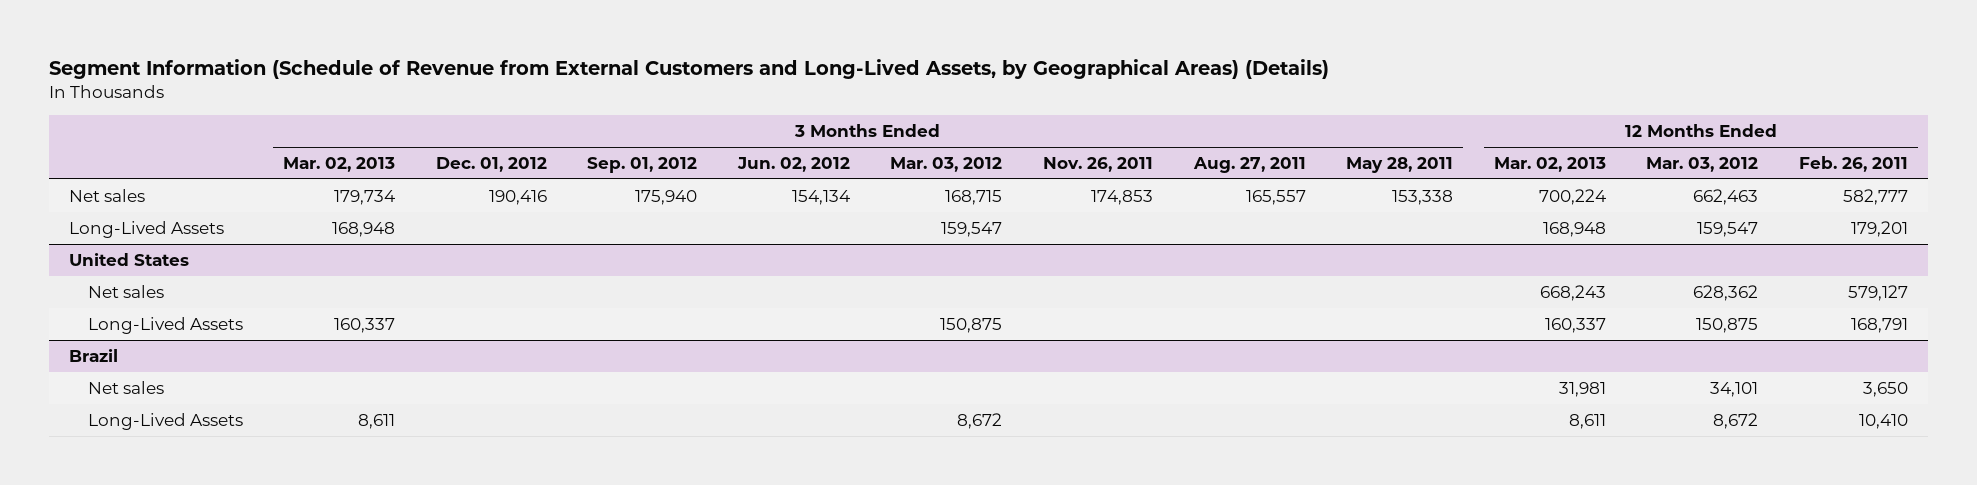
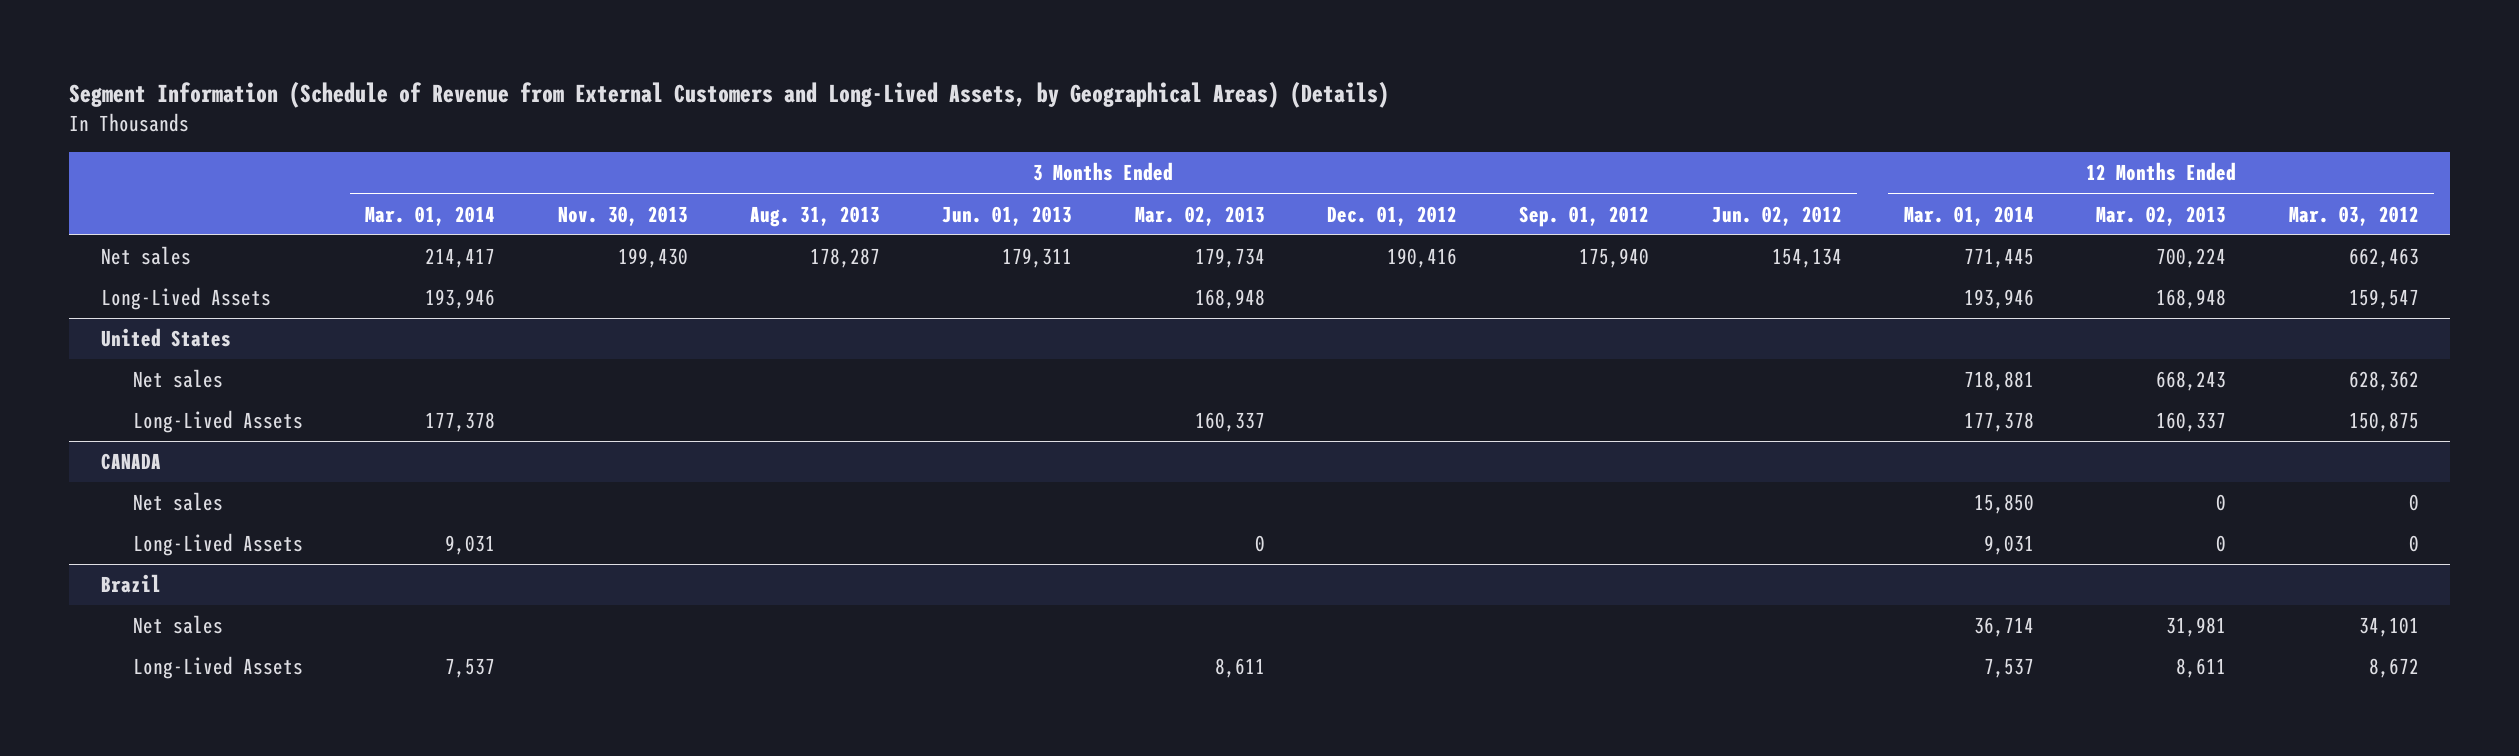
[890,156,1003,172] Mar. 03, 2012 -> none
[1042,156,1153,172] Nov. 26, 2011 -> none
[1192,156,1306,173] Aug. 27, 2011 -> none
[1346,156,1454,173] May 28, 2011 -> none
[1798,155,1908,172] Feb. 26, 2011 -> none
none -> [365,205,496,226] Mar. 01, 2014
none -> [557,205,688,226] Nov. 30, 2013
none -> [749,205,880,227] Aug. 31, 2013
none -> [942,205,1073,226] Jun. 01, 2013
none -> [1904,205,2035,226] Mar. 01, 2014
none -> [100,453,161,471] CANADA
none -> [132,492,223,512] Net sales
none -> [132,533,303,557] Long-Lived Assets

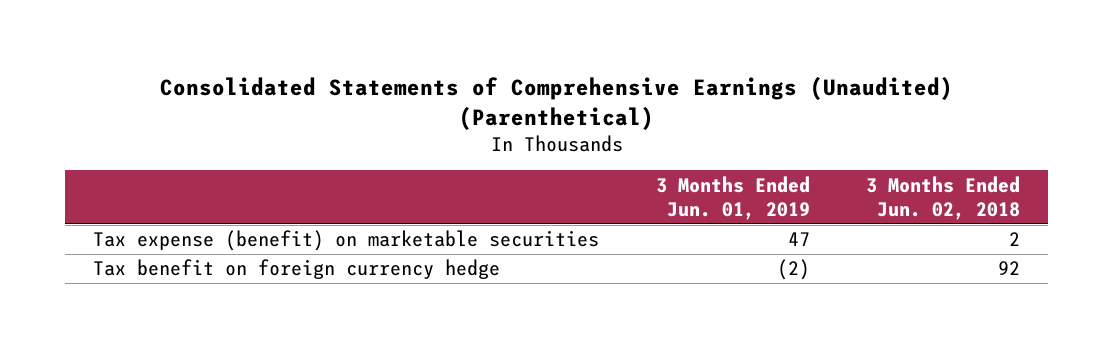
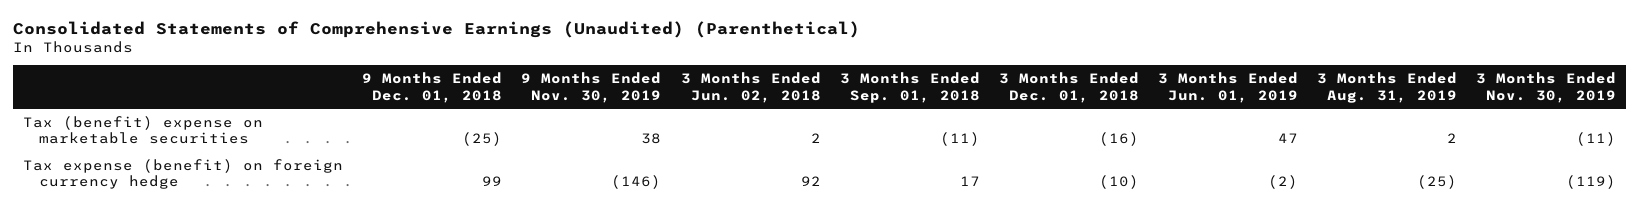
none -> [362,72,503,103] 9 Months Ended Dec. 01, 2018
none -> [521,72,662,103] 9 Months Ended Nov. 30, 2019
none -> [839,72,980,103] 3 Months Ended Sep. 01, 2018
none -> [998,72,1139,103] 3 Months Ended Dec. 01, 2018
none -> [1317,72,1458,103] 3 Months Ended Aug. 31, 2019
none -> [1476,72,1617,103] 3 Months Ended Nov. 30, 2019
[93,230,600,252] Tax expense (benefit) on marketable securities -> [23,115,264,145] Tax (benefit) expense on marketable securities
[93,259,501,280] Tax benefit on foreign currency hedge -> [23,158,344,190] Tax expense (benefit) on foreign currency hedge

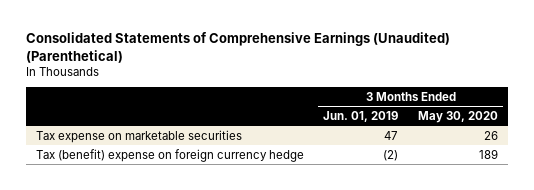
[362,72,503,103] 9 Months Ended Dec. 01, 2018 -> none
[521,72,662,103] 9 Months Ended Nov. 30, 2019 -> none
[680,72,821,103] 3 Months Ended Jun. 02, 2018 -> none
[839,72,980,103] 3 Months Ended Sep. 01, 2018 -> none
[998,72,1139,103] 3 Months Ended Dec. 01, 2018 -> none
[1317,72,1458,103] 3 Months Ended Aug. 31, 2019 -> none
[1476,72,1617,103] 3 Months Ended Nov. 30, 2019 -> none
none -> [418,111,499,124] May 30, 2020
[23,115,264,145] Tax (benefit) expense on marketable securities -> [35,129,242,143] Tax expense on marketable securities
[23,158,344,190] Tax expense (benefit) on foreign currency hedge -> [35,148,304,162] Tax (benefit) expense on foreign currency hedge

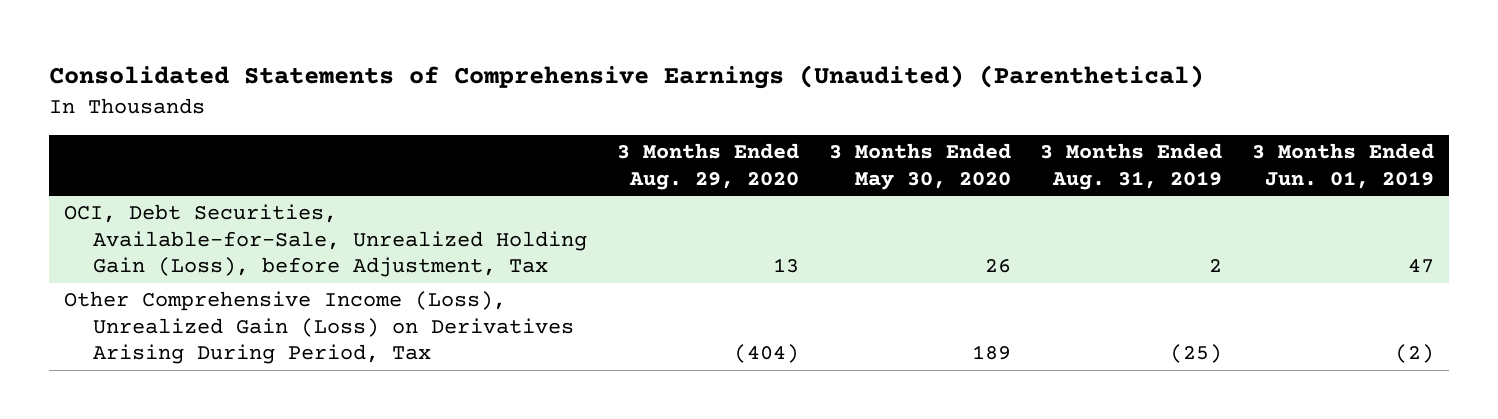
none -> [616,143,799,190] 3 Months Ended Aug. 29, 2020
none -> [1040,143,1223,190] 3 Months Ended Aug. 31, 2019
[35,129,242,143] Tax expense on marketable securities -> [63,204,588,278] OCI, Debt Securities, Available-for-Sale, Unrealized Holding Gain (Loss), before Adjustment, Tax
[35,148,304,162] Tax (benefit) expense on foreign currency hedge -> [63,291,575,365] Other Comprehensive Income (Loss), Unrealized Gain (Loss) on Derivatives Arising During Period, Tax

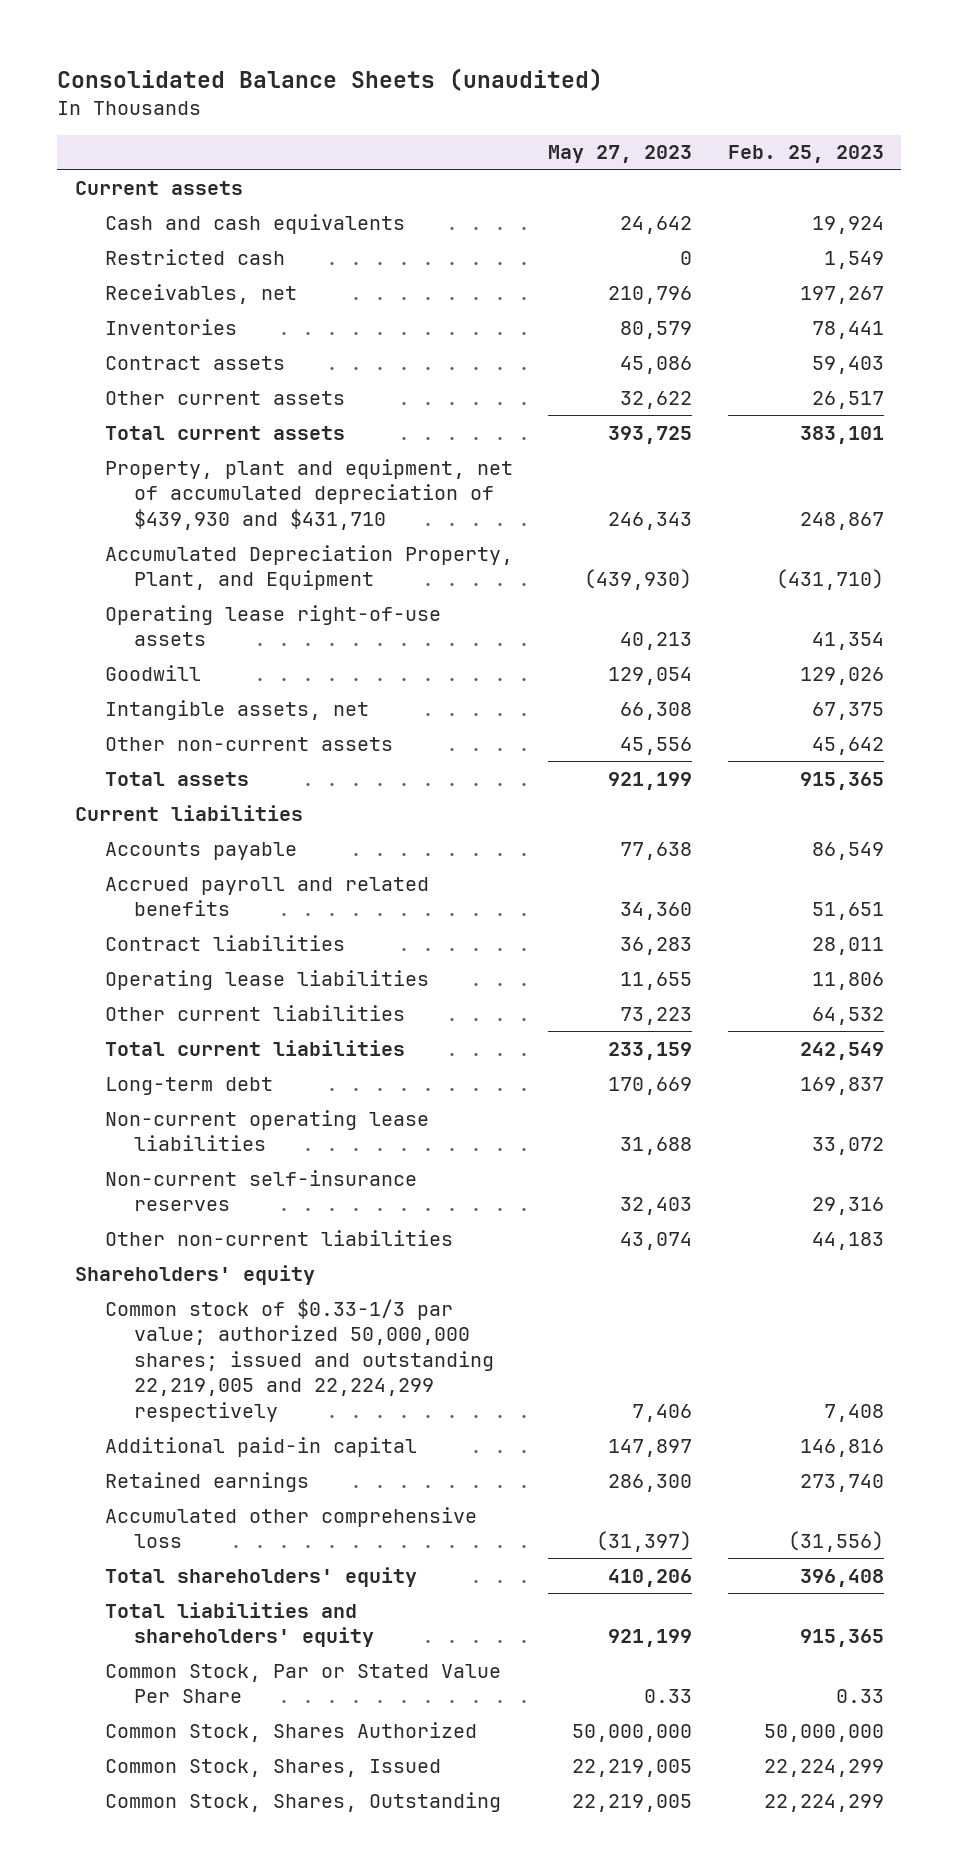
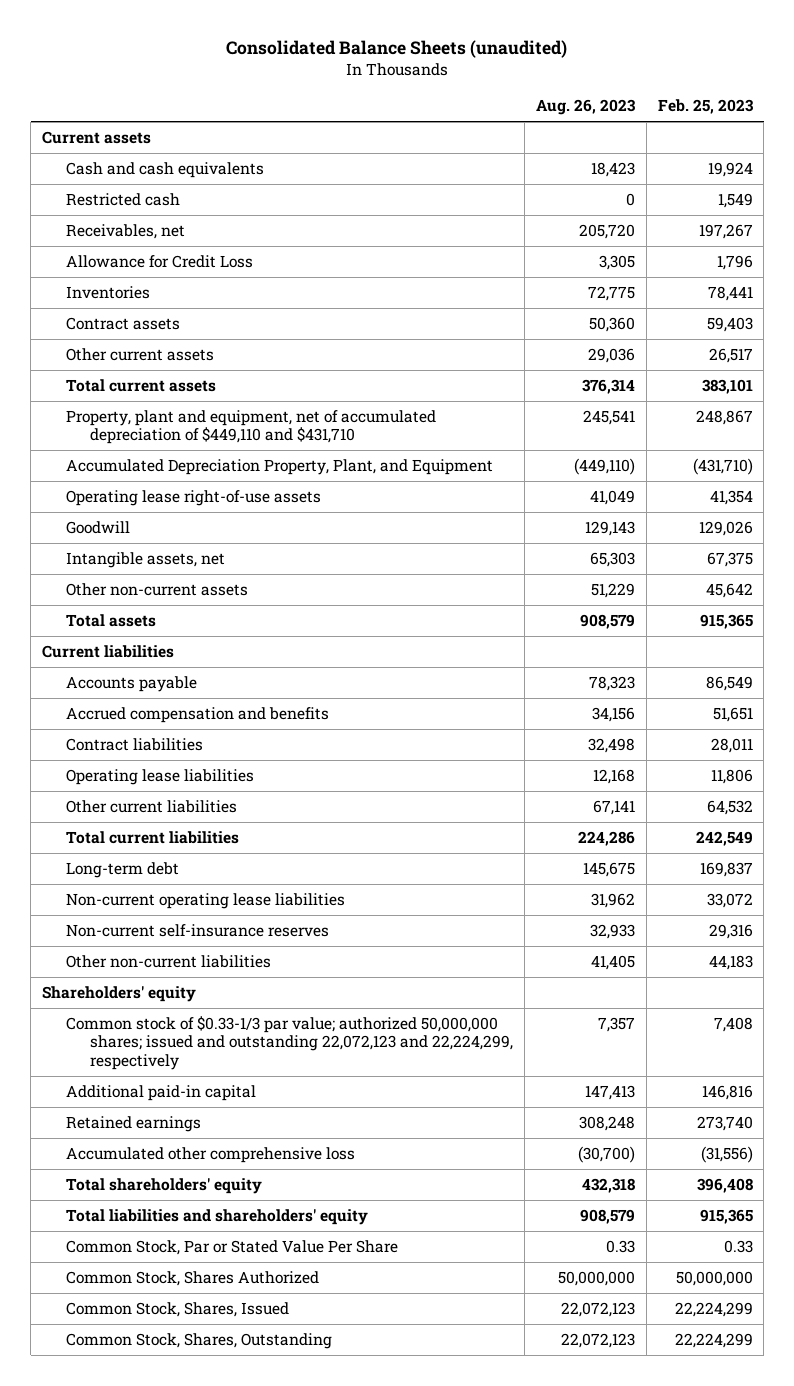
[548,145,693,164] May 27, 2023 -> none
none -> [535,99,636,116] Aug. 26, 2023
none -> [66,254,254,268] Allowance for Credit Loss
[104,458,513,530] Property, plant and equipment, net of accumulated depreciation of $439,930 and $431,710 -> [66,409,437,445] Property, plant and equipment, net of accumulated depreciation of $449,110 and $431,710
[104,876,429,917] Accrued payroll and related benefits -> [66,706,330,723] Accrued compensation and benefits
[104,1298,495,1423] Common stock of $0.33-1/3 par value; authorized 50,000,000 shares; issued and outstanding 22,219,005 and 22,224,299 respectively -> [66,1015,514,1070] Common stock of $0.33-1/3 par value; authorized 50,000,000 shares; issued and outstanding 22,072,123 and 22,224,299, respectively

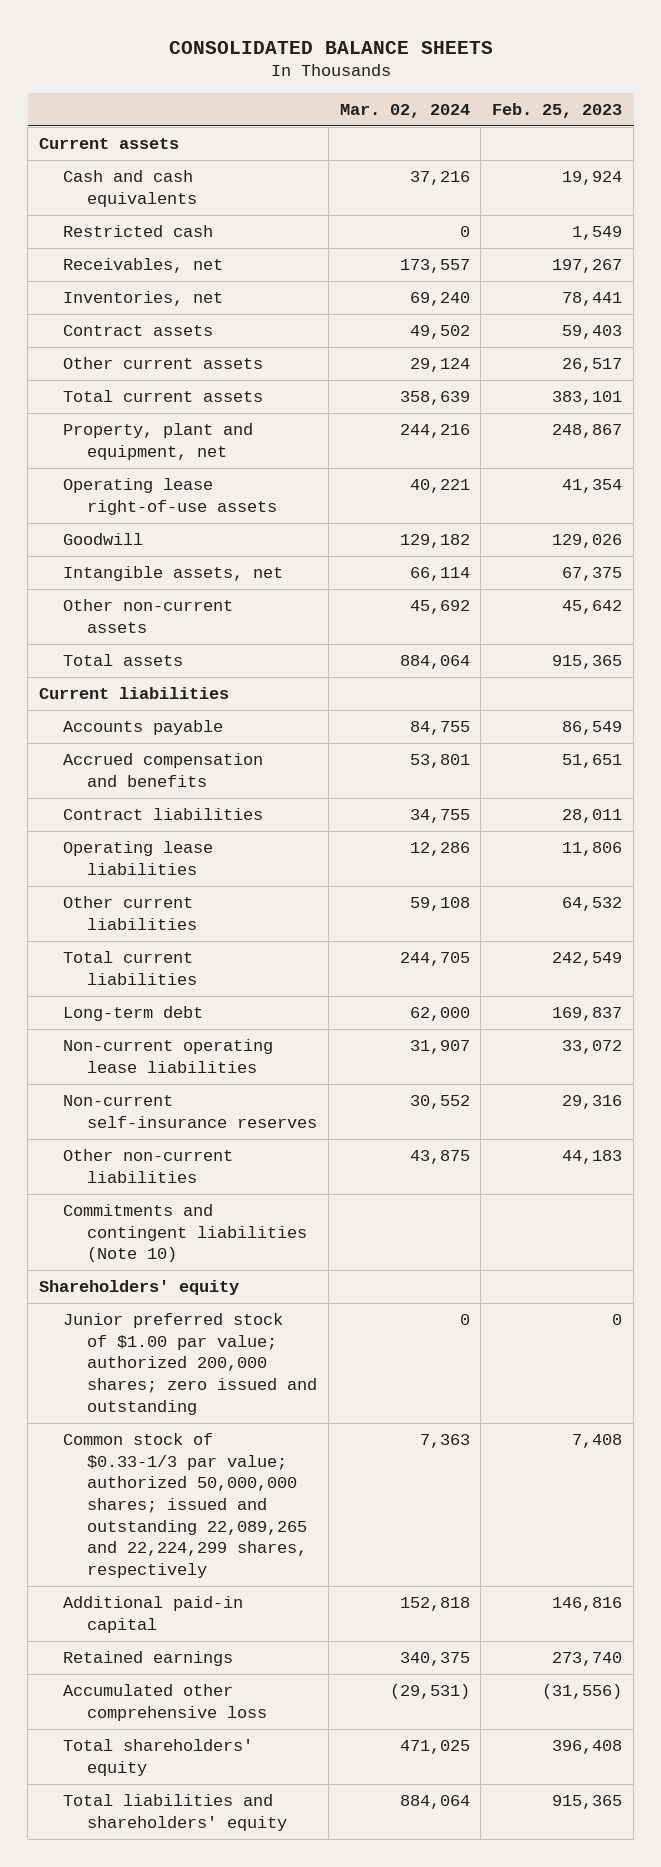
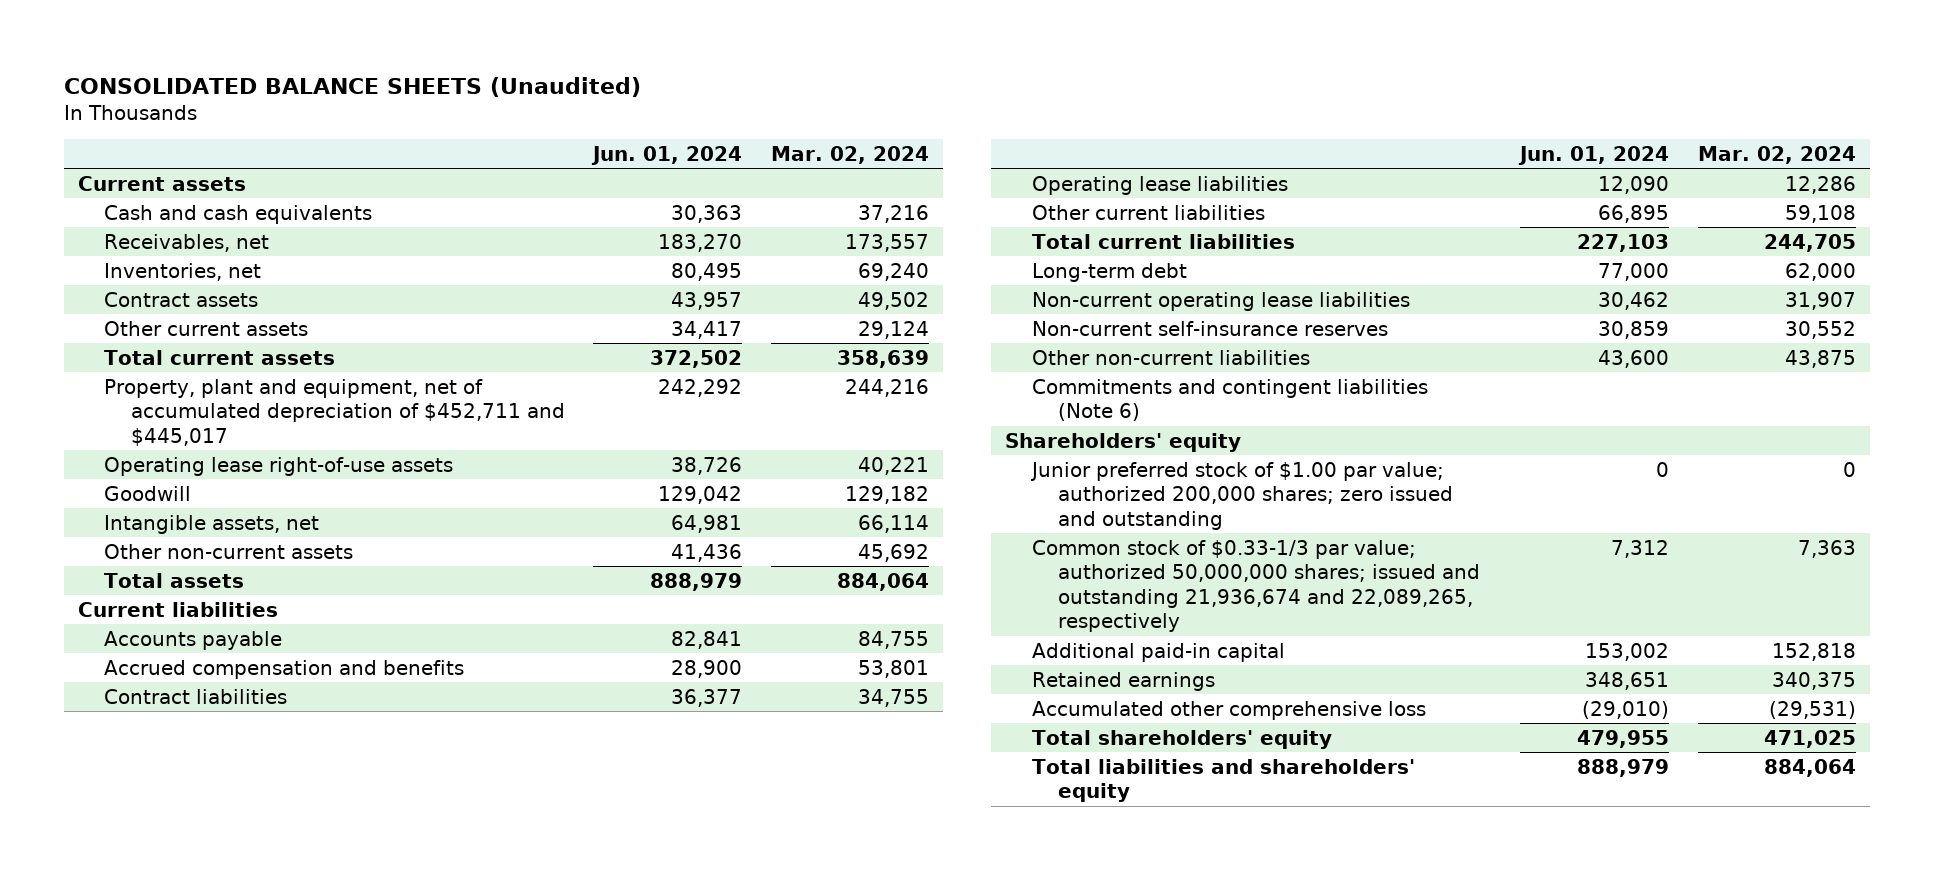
[168,40,493,54] CONSOLIDATED BALANCE SHEETS -> [63,76,641,97] CONSOLIDATED BALANCE SHEETS (Unaudited)
[492,103,623,119] Feb. 25, 2023 -> none
none -> [591,145,743,165] Jun. 01, 2024
[62,224,213,237] Restricted cash -> none
[62,422,253,460] Property, plant and equipment, net -> [104,378,565,446] Property, plant and equipment, net of accumulated depreciation of $452,711 and $445,017
[62,1203,307,1263] Commitments and contingent liabilities (Note 10) -> [1031,378,1428,422] Commitments and contingent liabilities (Note 6)
[62,1432,307,1579] Common stock of $0.33-1/3 par value; authorized 50,000,000 shares; issued and outstanding 22,089,265 and 22,224,299 shares, respectively -> [1031,539,1480,633] Common stock of $0.33-1/3 par value; authorized 50,000,000 shares; issued and outstanding 21,936,674 and 22,089,265, respectively

